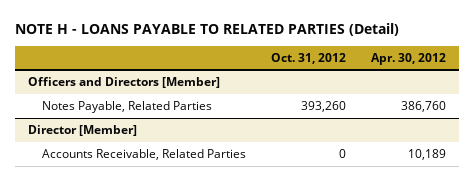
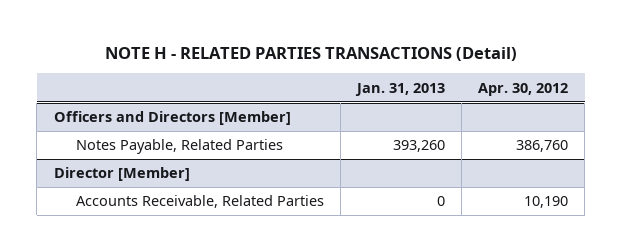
[14,22,399,36] NOTE H - LOANS PAYABLE TO RELATED PARTIES (Detail) -> [104,47,517,62] NOTE H - RELATED PARTIES TRANSACTIONS (Detail)
[271,53,347,65] Oct. 31, 2012 -> none
none -> [355,82,446,96] Jan. 31, 2013
[408,149,447,161] 10,189 -> [524,196,569,209] 10,190

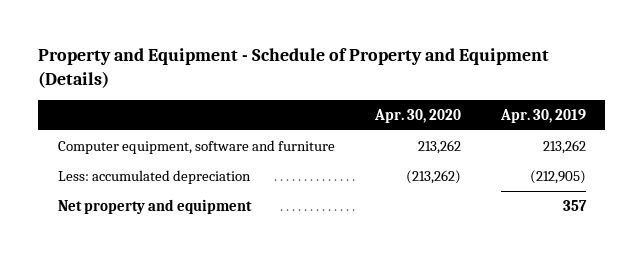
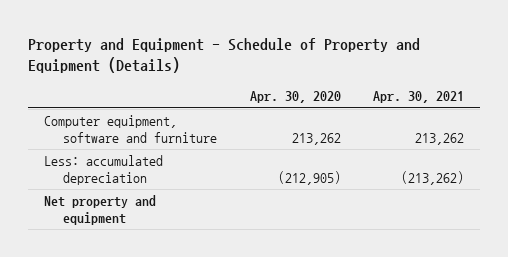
[499,108,586,123] Apr. 30, 2019 -> none
none -> [373,91,465,104] Apr. 30, 2021
[405,169,461,184] (213,262) -> [277,170,341,185] (212,905)

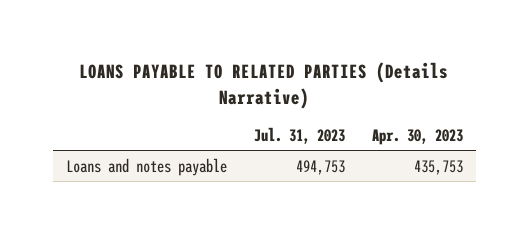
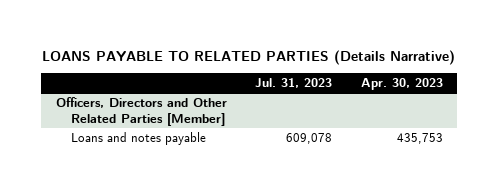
none -> [55,96,227,126] Officers, Directors and Other Related Parties [Member]
[295,159,345,175] 494,753 -> [286,132,333,144] 609,078

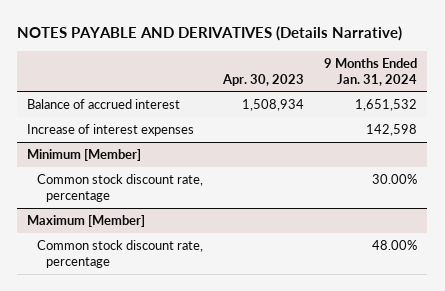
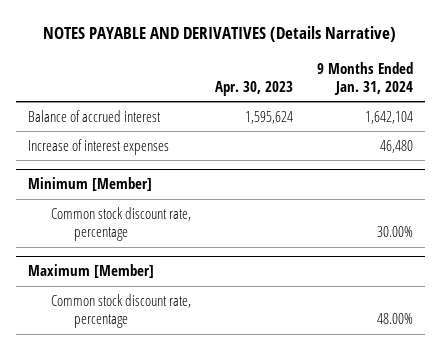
[242,99,305,112] 1,508,934 -> [244,111,293,125] 1,595,624
[355,99,418,112] 1,651,532 -> [364,111,413,125] 1,642,104
[366,124,418,137] 142,598 -> [379,140,413,154] 46,480

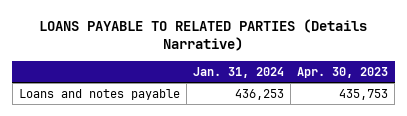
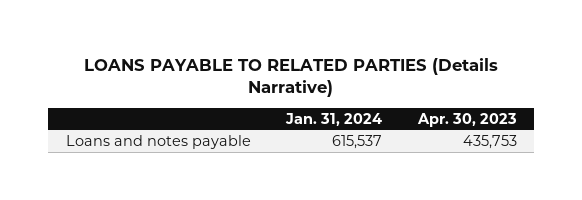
[234,88,284,100] 436,253 -> [332,134,383,149] 615,537

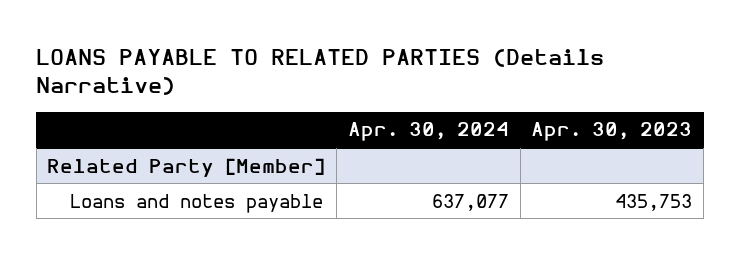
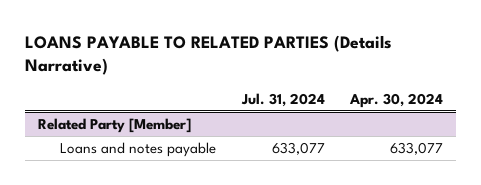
[531,122,693,142] Apr. 30, 2023 -> none
none -> [240,92,325,107] Jul. 31, 2024
[431,193,509,211] 637,077 -> [390,142,444,156] 633,077

